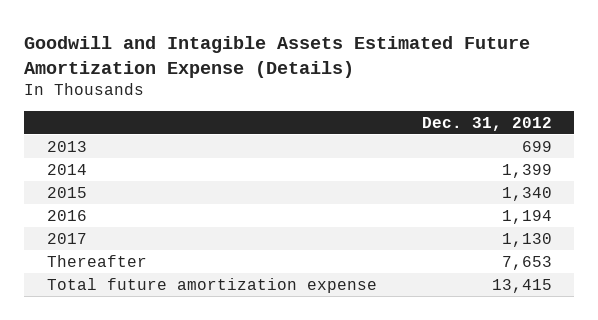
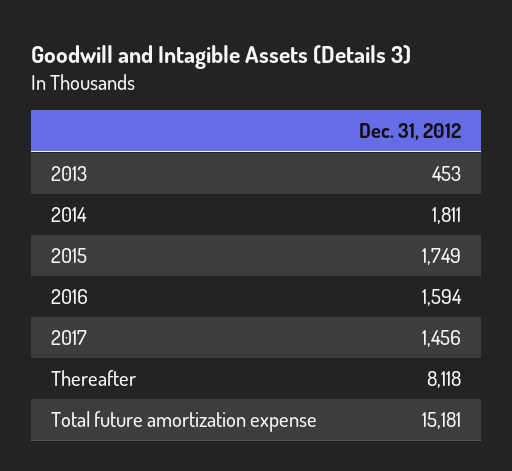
[24,36,531,78] Goodwill and Intagible Assets Estimated Future Amortization Expense (Details) -> [30,44,411,69] Goodwill and Intagible Assets (Details 3)
[521,140,552,152] 699 -> [431,166,461,182] 453
[501,163,552,178] 1,399 -> [431,207,461,225] 1,811
[501,186,552,201] 1,340 -> [421,248,461,266] 1,749
[501,209,552,224] 1,194 -> [421,289,462,307] 1,594
[501,232,552,247] 1,130 -> [421,330,461,348] 1,456
[501,255,552,270] 7,653 -> [426,371,461,389] 8,118
[491,278,552,293] 13,415 -> [421,412,461,430] 15,181

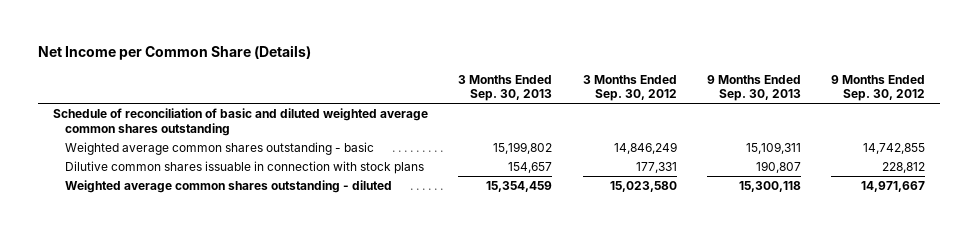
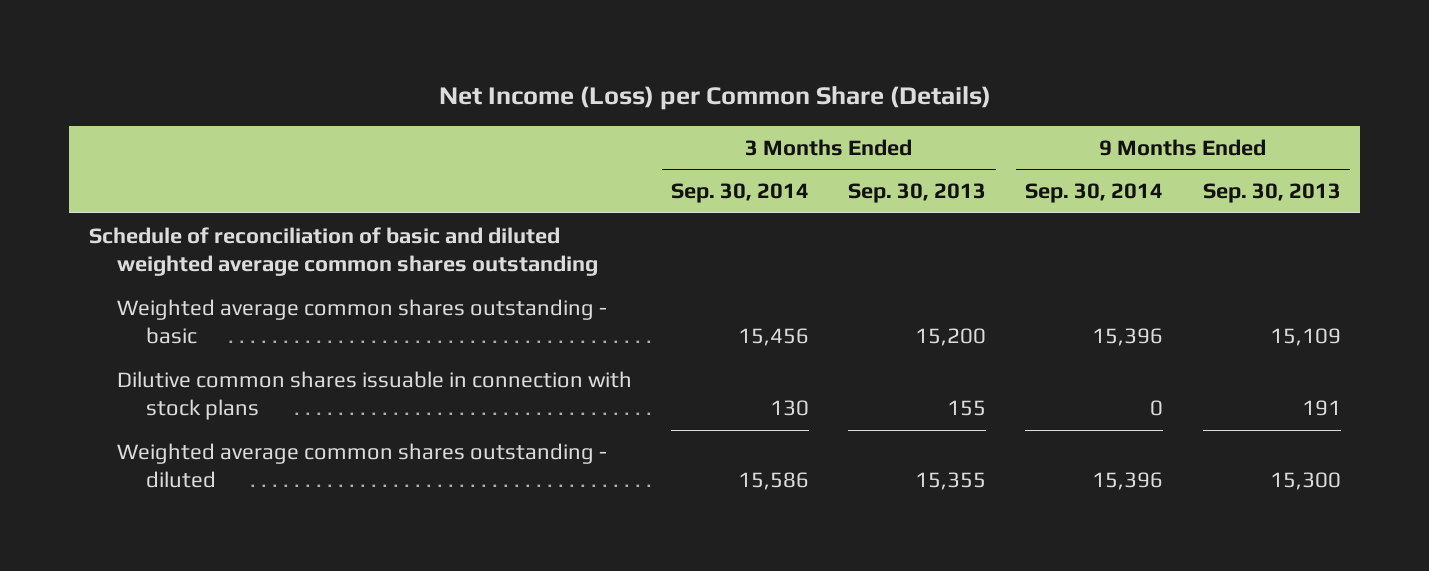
[38,45,312,61] Net Income per Common Share (Details) -> [438,85,991,110] Net Income (Loss) per Common Share (Details)
[582,74,677,102] 3 Months Ended Sep. 30, 2012 -> none
[830,74,925,102] 9 Months Ended Sep. 30, 2012 -> none
none -> [671,183,810,204] Sep. 30, 2014
none -> [1025,183,1164,204] Sep. 30, 2014
[493,142,553,155] 15,199,802 -> [915,328,987,347] 15,200
[745,142,801,155] 15,109,311 -> [1269,328,1341,347] 15,109
[508,162,553,174] 154,657 -> [947,400,987,417] 155
[755,161,801,174] 190,807 -> [1301,400,1341,417] 191
[486,181,553,193] 15,354,459 -> [915,472,987,491] 15,355
[738,181,801,193] 15,300,118 -> [1269,472,1341,491] 15,300

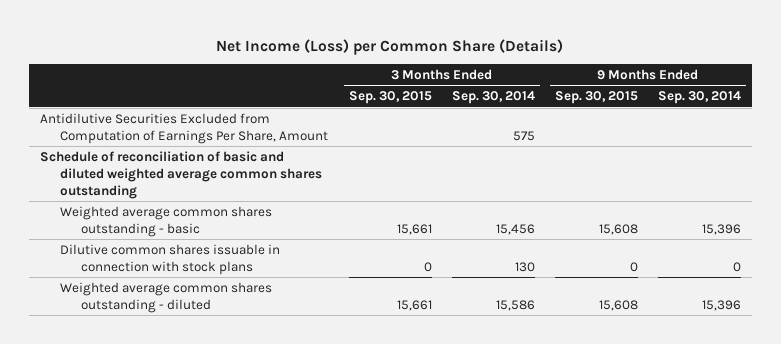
[848,183,987,204] Sep. 30, 2013 -> none
[1202,183,1341,204] Sep. 30, 2013 -> none
none -> [348,91,432,105] Sep. 30, 2015
none -> [555,91,639,105] Sep. 30, 2015
none -> [39,112,329,144] Antidilutive Securities Excluded from Computation of Earnings Per Share, Amount

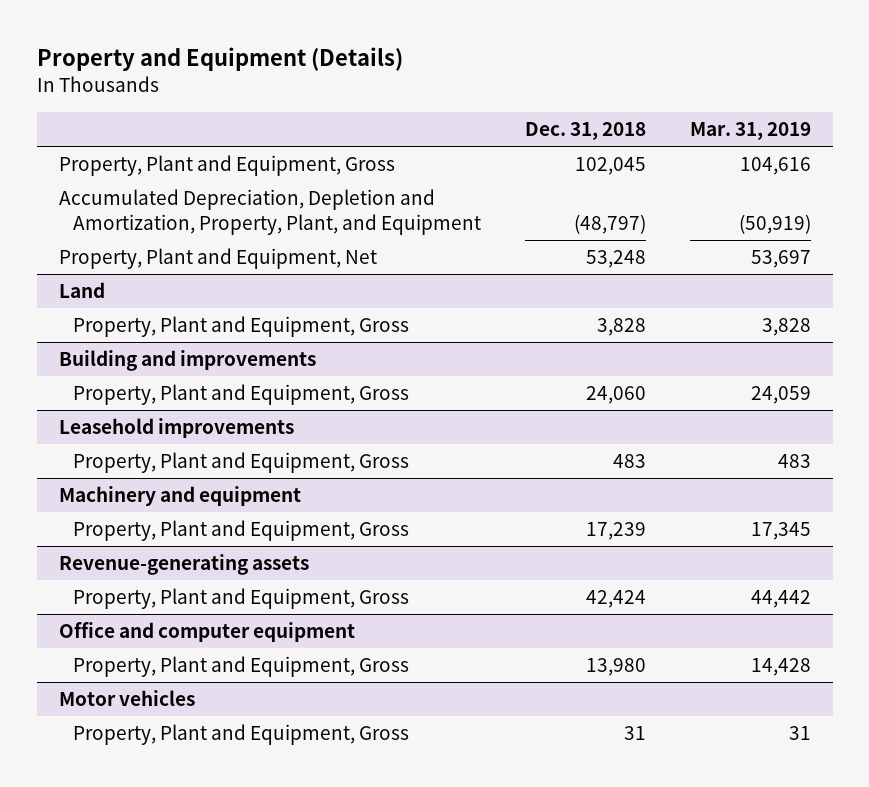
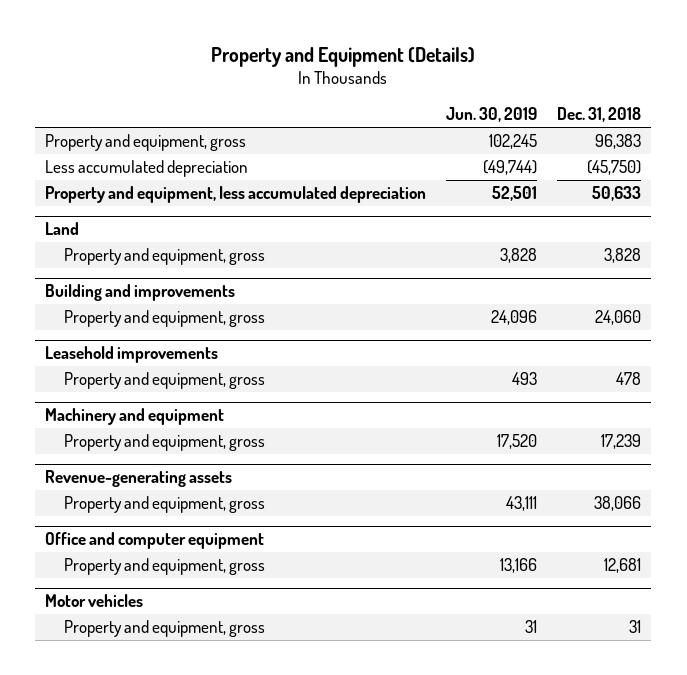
[689,121,811,140] Mar. 31, 2019 -> none
none -> [446,107,538,123] Jun. 30, 2019
[58,155,395,177] Property, Plant and Equipment, Gross -> [45,134,247,152] Property and equipment, gross
[574,157,646,176] 102,045 -> [595,134,642,150] 96,383
[58,189,481,236] Accumulated Depreciation, Depletion and Amortization, Property, Plant, and Equipment -> [45,160,249,178] Less accumulated depreciation
[573,214,646,235] (48,797) -> [587,160,642,176] (45,750)
[58,248,377,270] Property, Plant and Equipment, Net -> [45,186,427,204] Property and equipment, less accumulated depreciation
[585,250,646,269] 53,248 -> [592,186,642,202] 50,633
[72,316,409,338] Property, Plant and Equipment, Gross -> [64,248,266,266] Property and equipment, gross
[72,384,409,406] Property, Plant and Equipment, Gross -> [64,310,266,328] Property and equipment, gross
[72,452,409,474] Property, Plant and Equipment, Gross -> [64,372,266,390] Property and equipment, gross
[612,454,646,469] 483 -> [616,372,642,386] 478
[72,520,409,542] Property, Plant and Equipment, Gross -> [64,434,266,452] Property and equipment, gross
[72,588,409,610] Property, Plant and Equipment, Gross -> [64,496,266,514] Property and equipment, gross
[585,590,646,609] 42,424 -> [594,496,642,512] 38,066
[72,656,409,678] Property, Plant and Equipment, Gross -> [64,558,266,576] Property and equipment, gross
[585,658,646,677] 13,980 -> [604,558,642,574] 12,681
[72,724,409,746] Property, Plant and Equipment, Gross -> [64,620,266,638] Property and equipment, gross

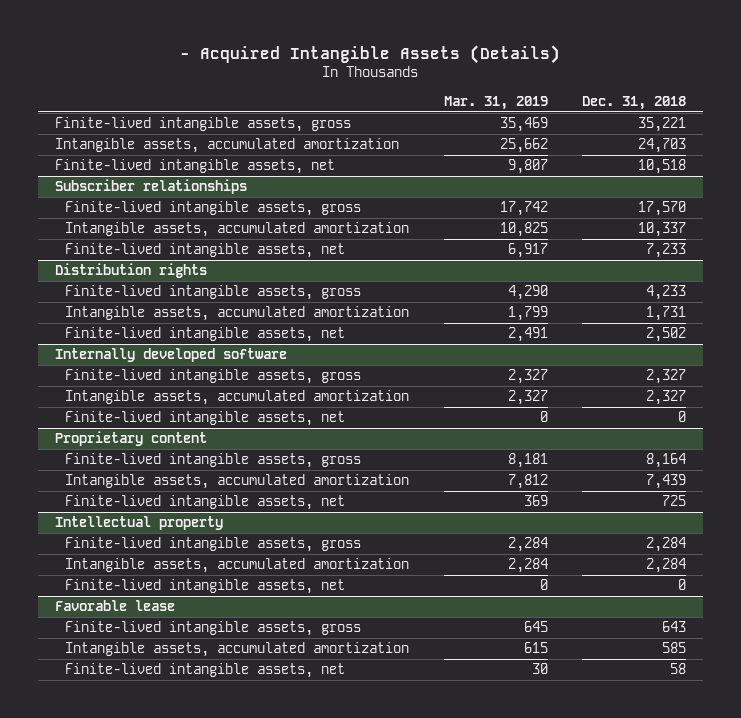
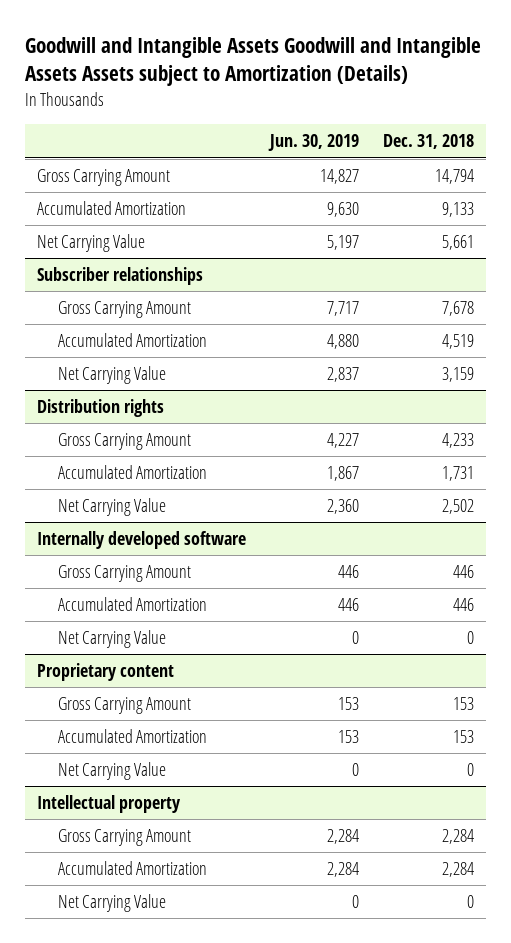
[180,45,561,65] - Acquired Intangible Assets (Details) -> [24,36,481,87] Goodwill and Intangible Assets Goodwill and Intangible Assets Assets subject to Amortization (Details)
[443,96,548,111] Mar. 31, 2019 -> none
none -> [267,134,359,152] Jun. 30, 2019
[54,117,351,133] Finite-lived intangible assets, gross -> none
[54,159,335,175] Finite-lived intangible assets, net -> none
none -> [36,169,170,187] Gross Carrying Amount
[54,138,399,154] Intangible assets, accumulated amortization -> [36,201,186,216] Accumulated Amortization
[637,138,686,154] 24,703 -> [442,202,475,218] 9,133
none -> [36,234,145,253] Net Carrying Value
[65,201,362,217] Finite-lived intangible assets, gross -> none
[65,243,346,259] Finite-lived intangible assets, net -> none
none -> [57,301,191,319] Gross Carrying Amount
[65,222,410,238] Intangible assets, accumulated amortization -> [57,333,207,348] Accumulated Amortization
[637,222,686,238] 10,337 -> [442,334,475,350] 4,519
none -> [57,366,166,385] Net Carrying Value
[65,285,362,301] Finite-lived intangible assets, gross -> [57,433,191,451] Gross Carrying Amount
[65,306,410,322] Intangible assets, accumulated amortization -> [57,465,207,480] Accumulated Amortization
[65,327,346,343] Finite-lived intangible assets, net -> [57,498,166,517] Net Carrying Value
[65,369,362,385] Finite-lived intangible assets, gross -> none
none -> [57,565,191,583] Gross Carrying Amount
[65,390,410,406] Intangible assets, accumulated amortization -> [57,597,207,612] Accumulated Amortization
[645,390,686,406] 2,327 -> [453,598,475,612] 446
[65,411,346,427] Finite-lived intangible assets, net -> [57,630,166,649] Net Carrying Value
[65,453,362,469] Finite-lived intangible assets, gross -> none
[65,495,346,511] Finite-lived intangible assets, net -> none
none -> [57,697,191,715] Gross Carrying Amount
[65,474,410,490] Intangible assets, accumulated amortization -> [57,729,207,744] Accumulated Amortization
[645,474,686,490] 7,439 -> [453,730,475,744] 153
none -> [57,762,166,781] Net Carrying Value
[54,600,175,612] Favorable lease -> none
[65,621,362,637] Finite-lived intangible assets, gross -> none
[65,642,410,658] Intangible assets, accumulated amortization -> none
[65,663,346,679] Finite-lived intangible assets, net -> none
[65,537,362,553] Finite-lived intangible assets, gross -> [57,829,191,847] Gross Carrying Amount
[65,558,410,574] Intangible assets, accumulated amortization -> [57,861,207,876] Accumulated Amortization
[65,579,346,595] Finite-lived intangible assets, net -> [57,894,166,913] Net Carrying Value

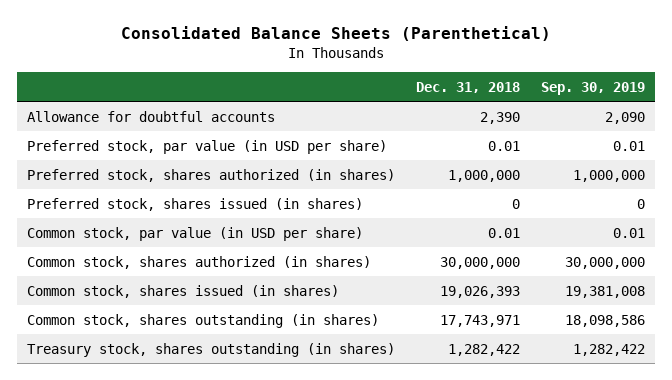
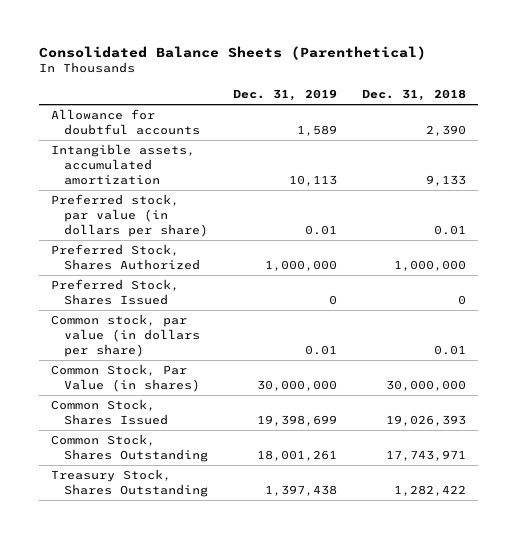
[540,81,645,95] Sep. 30, 2019 -> none
none -> [232,88,337,101] Dec. 31, 2019
none -> [51,144,196,185] Intangible assets, accumulated amortization
[27,139,388,154] Preferred stock, par value (in USD per share) -> [51,194,208,237] Preferred stock, par value (in dollars per share)
[27,168,396,182] Preferred stock, shares authorized (in shares) -> [51,244,200,270] Preferred Stock, Shares Authorized
[27,197,364,211] Preferred stock, shares issued (in shares) -> [51,279,180,305] Preferred Stock, Shares Issued
[27,226,364,241] Common stock, par value (in USD per share) -> [51,314,200,357] Common stock, par value (in dollars per share)
[27,255,372,269] Common stock, shares authorized (in shares) -> [51,364,200,392] Common Stock, Par Value (in shares)
[27,284,340,298] Common stock, shares issued (in shares) -> [51,399,168,425] Common Stock, Shares Issued
[27,313,380,328] Common stock, shares outstanding (in shares) -> [51,434,208,462] Common Stock, Shares Outstanding
[27,342,396,357] Treasury stock, shares outstanding (in shares) -> [51,469,208,497] Treasury Stock, Shares Outstanding

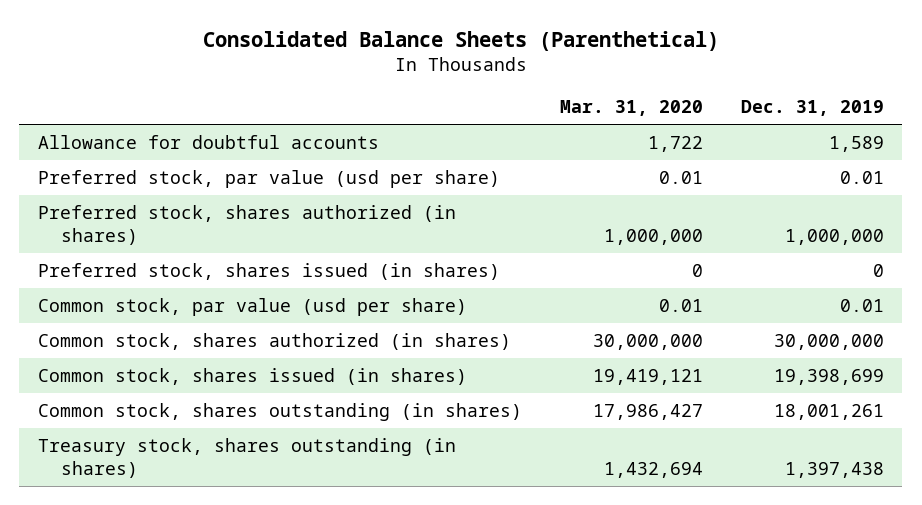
[361,88,466,101] Dec. 31, 2018 -> none
none -> [559,100,703,117] Mar. 31, 2020
[51,144,196,185] Intangible assets, accumulated amortization -> none
[51,194,208,237] Preferred stock, par value (in dollars per share) -> [38,170,501,189] Preferred stock, par value (usd per share)
[51,244,200,270] Preferred Stock, Shares Authorized -> [38,205,457,246] Preferred stock, shares authorized (in shares)
[51,279,180,305] Preferred Stock, Shares Issued -> [38,263,501,281] Preferred stock, shares issued (in shares)
[51,314,200,357] Common stock, par value (in dollars per share) -> [38,298,468,317] Common stock, par value (usd per share)
[51,364,200,392] Common Stock, Par Value (in shares) -> [38,333,512,351] Common stock, shares authorized (in shares)
[51,399,168,425] Common Stock, Shares Issued -> [38,368,468,386] Common stock, shares issued (in shares)
[51,434,208,462] Common Stock, Shares Outstanding -> [38,403,523,422] Common stock, shares outstanding (in shares)
[51,469,208,497] Treasury Stock, Shares Outstanding -> [38,438,457,479] Treasury stock, shares outstanding (in shares)

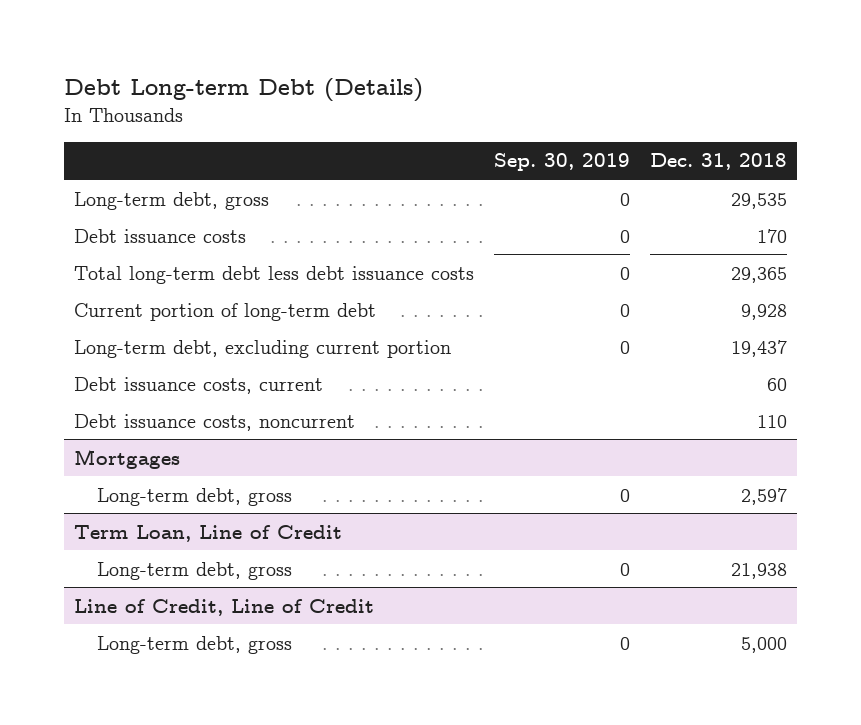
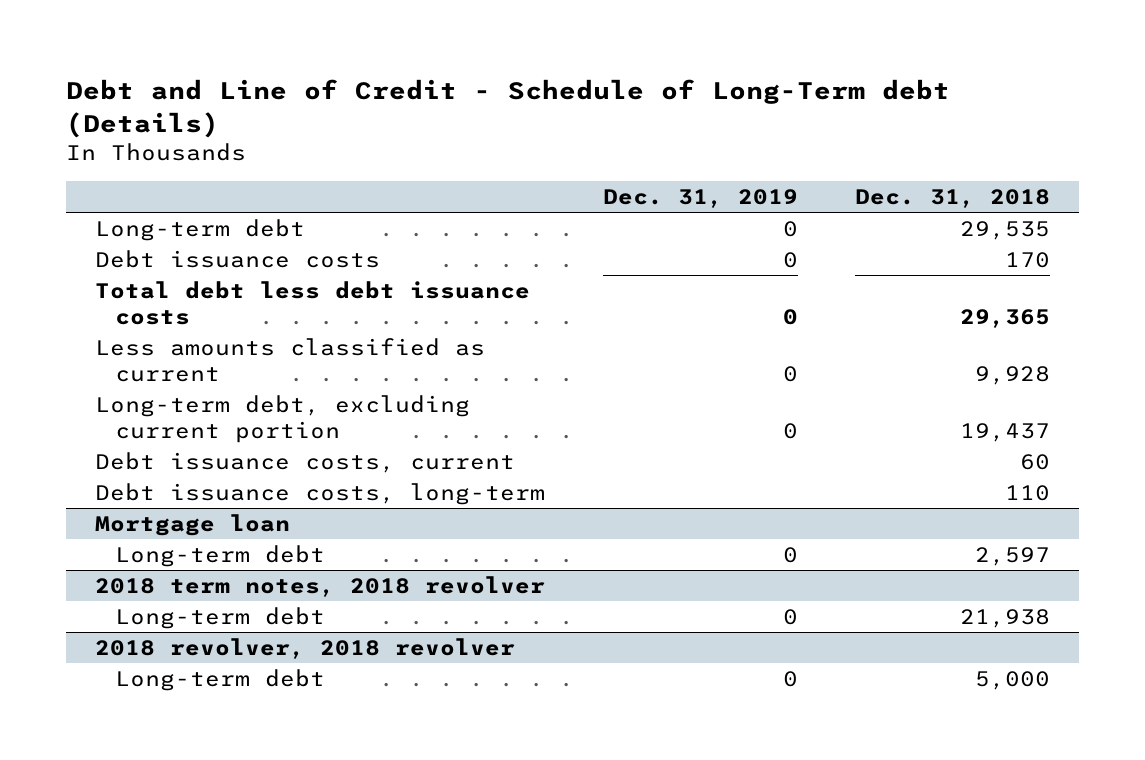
[63,77,423,102] Debt Long-term Debt (Details) -> [66,78,951,138] Debt and Line of Credit - Schedule of Long-Term debt (Details)
[494,153,631,172] Sep. 30, 2019 -> none
none -> [602,188,798,208] Dec. 31, 2019
[73,191,269,210] Long-term debt, gross -> [95,219,306,242] Long-term debt
[73,265,474,284] Total long-term debt less debt issuance costs -> [95,281,531,325] Total debt less debt issuance costs
[73,302,376,321] Current portion of long-term debt -> [95,338,486,382] Less amounts classified as current
[73,524,342,542] Term Loan, Line of Credit -> none
[73,598,374,616] Line of Credit, Line of Credit -> none
[73,413,355,431] Debt issuance costs, noncurrent -> [95,483,546,506] Debt issuance costs, long-term
[73,448,180,469] Mortgages -> [95,514,291,537] Mortgage loan
[97,487,293,506] Long-term debt, gross -> [114,545,325,568] Long-term debt
none -> [95,576,546,598] 2018 term notes, 2018 revolver
[97,561,293,580] Long-term debt, gross -> [114,607,325,630] Long-term debt
none -> [95,638,516,660] 2018 revolver, 2018 revolver
[97,635,293,654] Long-term debt, gross -> [114,669,325,692] Long-term debt

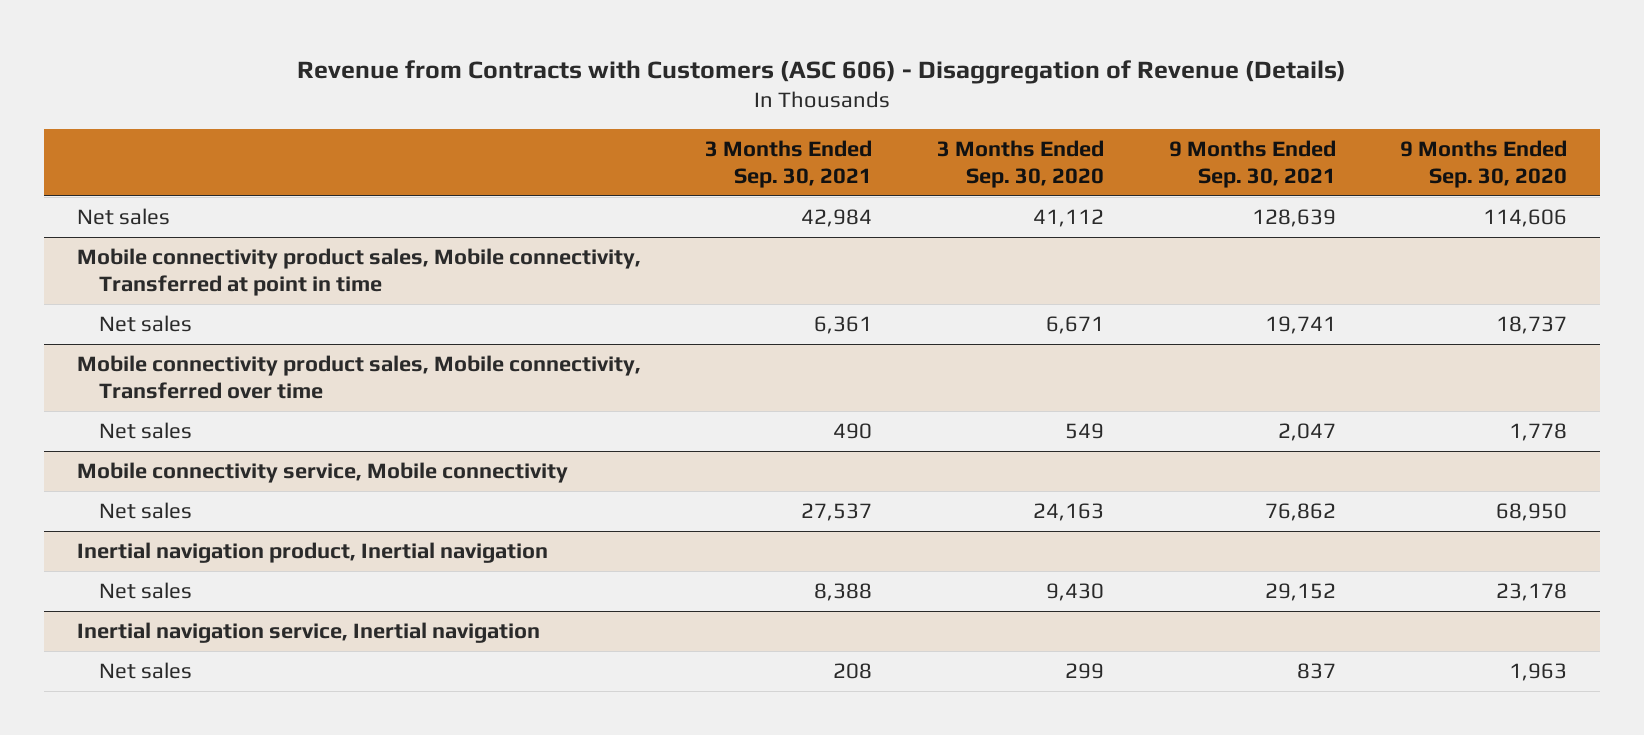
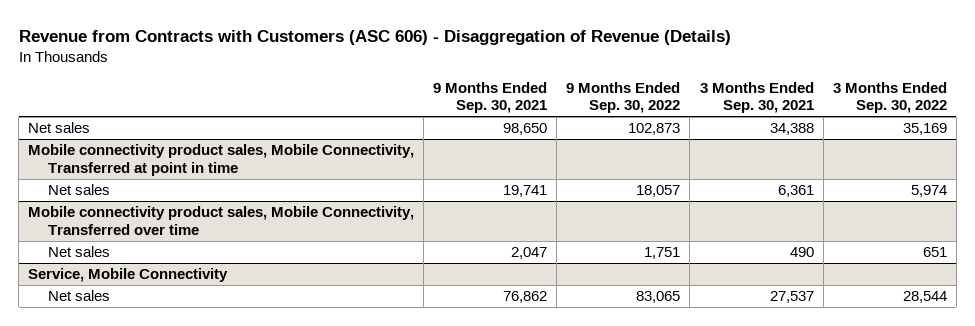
[936,140,1104,189] 3 Months Ended Sep. 30, 2020 -> none
[1400,140,1568,189] 9 Months Ended Sep. 30, 2020 -> none
none -> [566,81,681,114] 9 Months Ended Sep. 30, 2022
none -> [832,81,947,114] 3 Months Ended Sep. 30, 2022
[801,209,873,228] 42,984 -> [769,123,814,136] 34,388
[1251,209,1336,228] 128,639 -> [503,123,548,136] 98,650
[76,248,641,296] Mobile connectivity product sales, Mobile connectivity, Transferred at point in time -> [28,144,415,176] Mobile connectivity product sales, Mobile Connectivity, Transferred at point in time
[76,355,641,399] Mobile connectivity product sales, Mobile connectivity, Transferred over time -> [28,206,415,235] Mobile connectivity product sales, Mobile Connectivity, Transferred over time
[76,462,568,484] Mobile connectivity service, Mobile connectivity -> [28,268,229,283] Service, Mobile Connectivity
[76,542,548,564] Inertial navigation product, Inertial navigation -> none
[99,582,193,600] Net sales -> none
[76,622,540,644] Inertial navigation service, Inertial navigation -> none
[99,662,193,680] Net sales -> none

